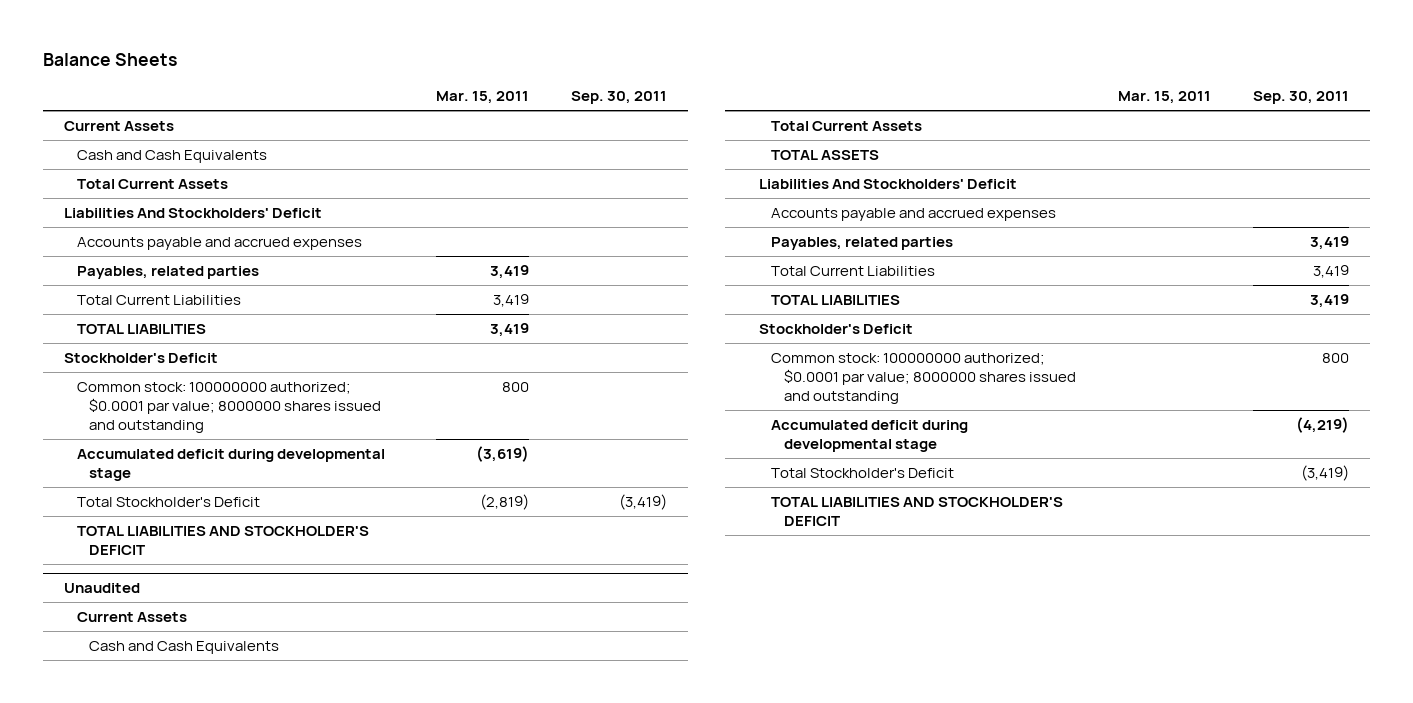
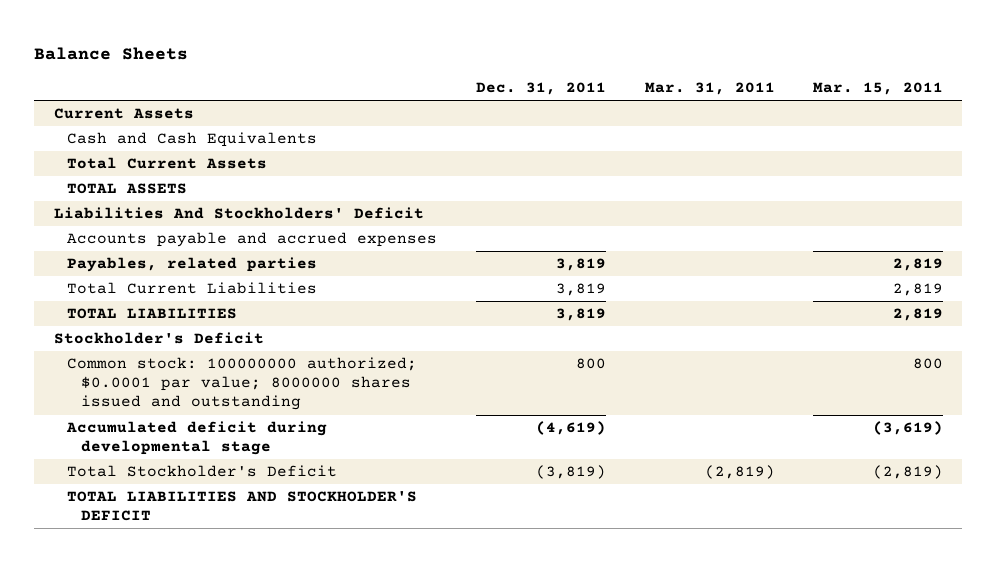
[570,91,667,105] Sep. 30, 2011 -> none
none -> [476,82,607,96] Dec. 31, 2011
none -> [644,82,775,96] Mar. 31, 2011
none -> [67,183,188,195] TOTAL ASSETS
[489,264,529,279] 3,419 -> [893,258,944,272] 2,819
[492,293,529,307] 3,419 -> [893,283,944,297] 2,819
[489,322,529,337] 3,419 -> [893,308,944,322] 2,819
[63,583,140,594] Unaudited -> none
[76,611,187,622] Current Assets -> none
[89,640,280,654] Cash and Cash Equivalents -> none
[771,120,923,131] Total Current Assets -> none
[771,149,880,160] TOTAL ASSETS -> none
[758,178,1017,189] Liabilities And Stockholders' Deficit -> none
[771,207,1057,221] Accounts payable and accrued expenses -> none
[771,236,954,250] Payables, related parties -> none
[771,265,936,276] Total Current Liabilities -> none
[771,294,901,305] TOTAL LIABILITIES -> none
[758,323,913,334] Stockholder's Deficit -> none
[771,352,1076,405] Common stock: 100000000 authorized; $0.0001 par value; 8000000 shares issued and outstanding -> none
[771,419,969,452] Accumulated deficit during developmental stage -> none
[771,467,955,478] Total Stockholder's Deficit -> none
[771,496,1064,526] TOTAL LIABILITIES AND STOCKHOLDER'S DEFICIT -> none

